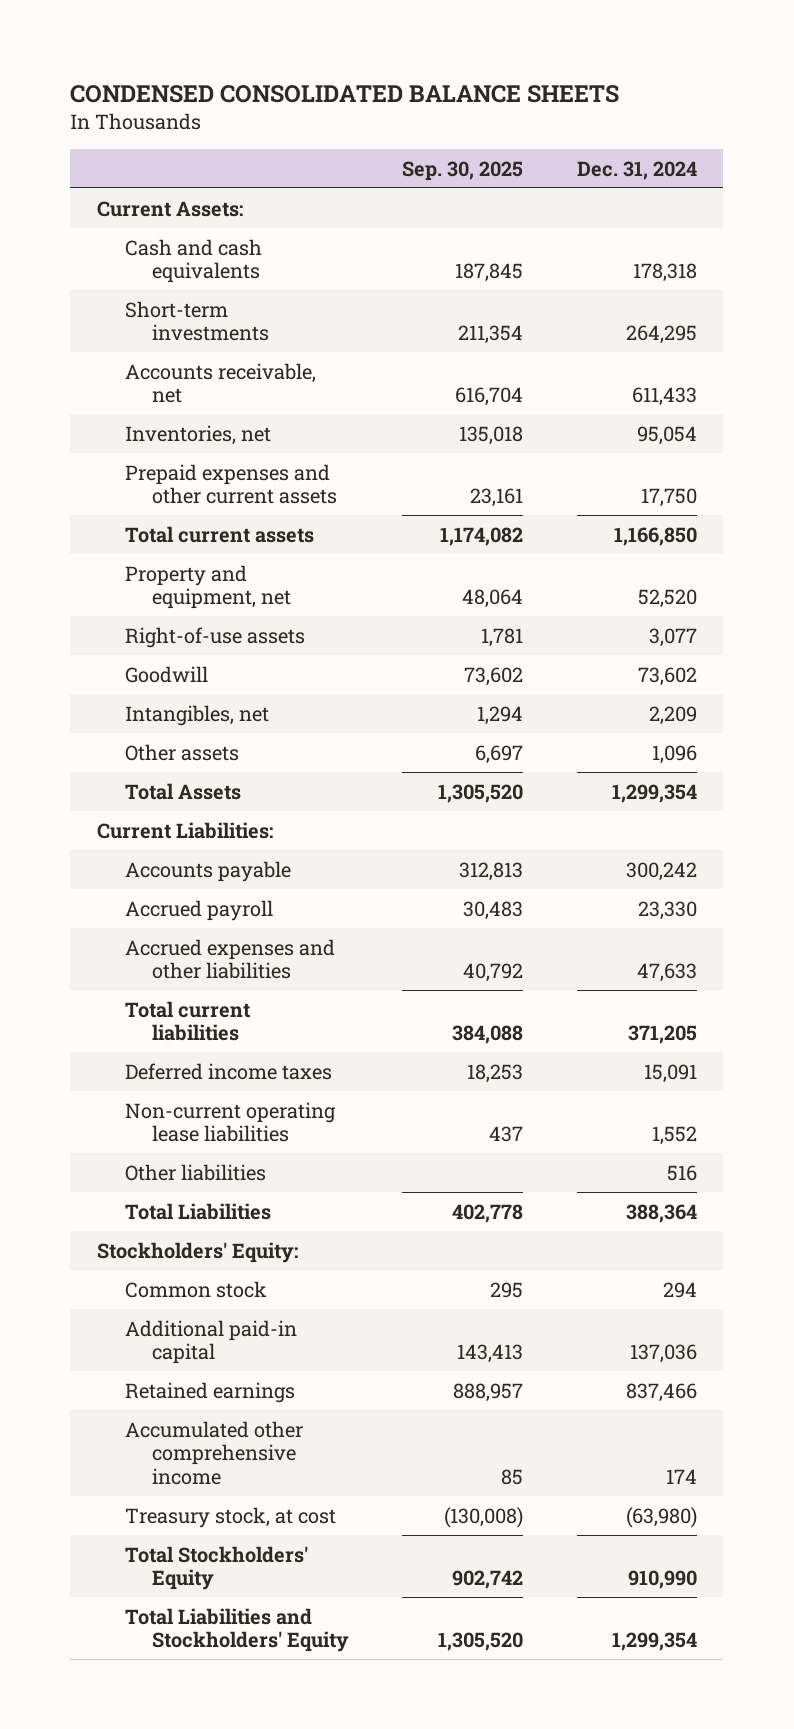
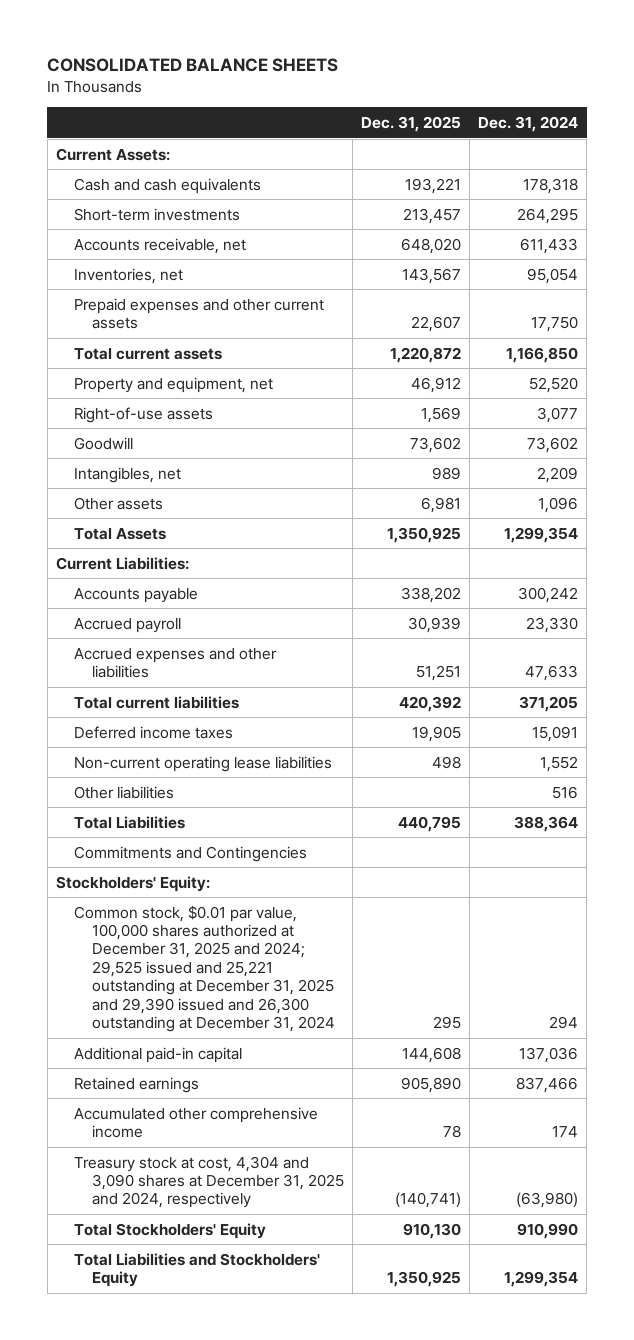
[70,84,620,103] CONDENSED CONSOLIDATED BALANCE SHEETS -> [47,57,339,72] CONSOLIDATED BALANCE SHEETS
[402,160,524,181] Sep. 30, 2025 -> none
none -> [361,115,462,132] Dec. 31, 2025
none -> [73,845,307,862] Commitments and Contingencies
[124,1280,267,1298] Common stock -> [73,904,336,1033] Common stock, $0.01 par value, 100,000 shares authorized at December 31, 2025 and 2024; 29,525 issued and 25,221 outstanding at December 31, 2025 and 29,390 issued and 26,300 outstanding at December 31, 2024
[124,1506,336,1528] Treasury stock, at cost -> [73,1155,345,1209] Treasury stock at cost, 4,304 and 3,090 shares at December 31, 2025 and 2024, respectively

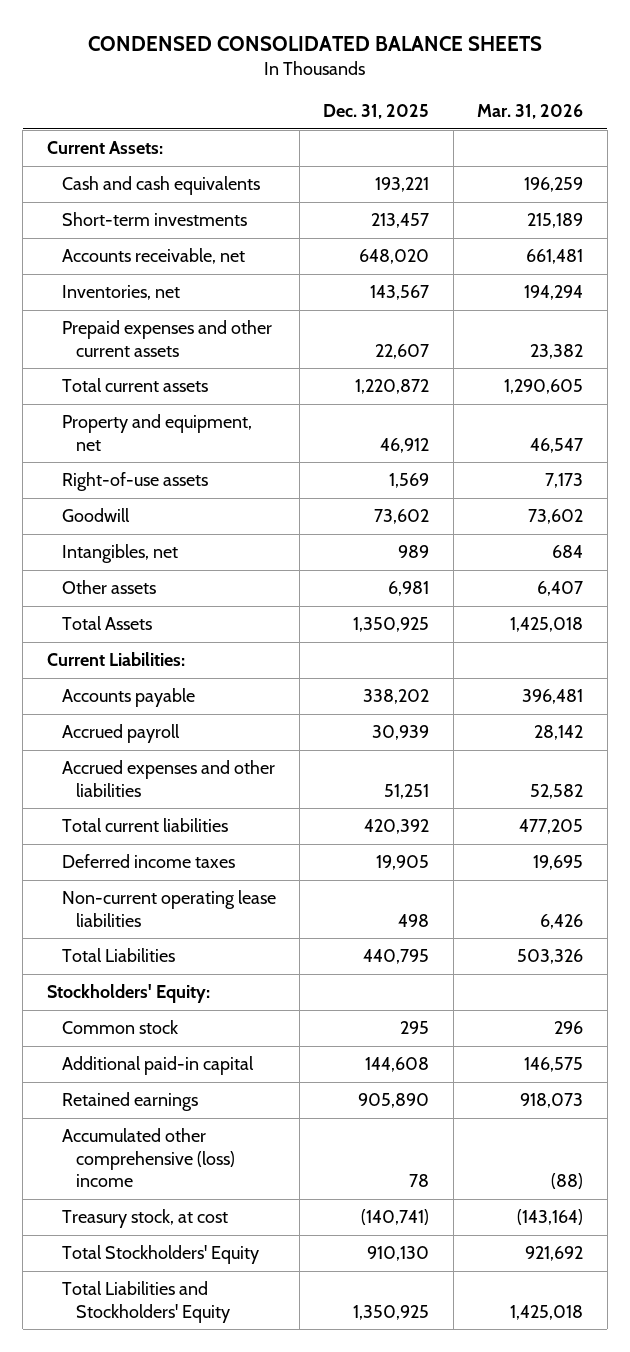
[47,57,339,72] CONSOLIDATED BALANCE SHEETS -> [88,35,543,51] CONDENSED CONSOLIDATED BALANCE SHEETS
[478,115,579,132] Dec. 31, 2024 -> none
none -> [477,104,584,120] Mar. 31, 2026
[73,785,174,799] Other liabilities -> none
[73,845,307,862] Commitments and Contingencies -> none
[73,904,336,1033] Common stock, $0.01 par value, 100,000 shares authorized at December 31, 2025 and 2024; 29,525 issued and 25,221 outstanding at December 31, 2025 and 29,390 issued and 26,300 outstanding at December 31, 2024 -> [61,1020,178,1035] Common stock
[73,1106,318,1139] Accumulated other comprehensive income -> [61,1128,236,1188] Accumulated other comprehensive (loss) income
[73,1155,345,1209] Treasury stock at cost, 4,304 and 3,090 shares at December 31, 2025 and 2024, respectively -> [61,1209,228,1229] Treasury stock, at cost

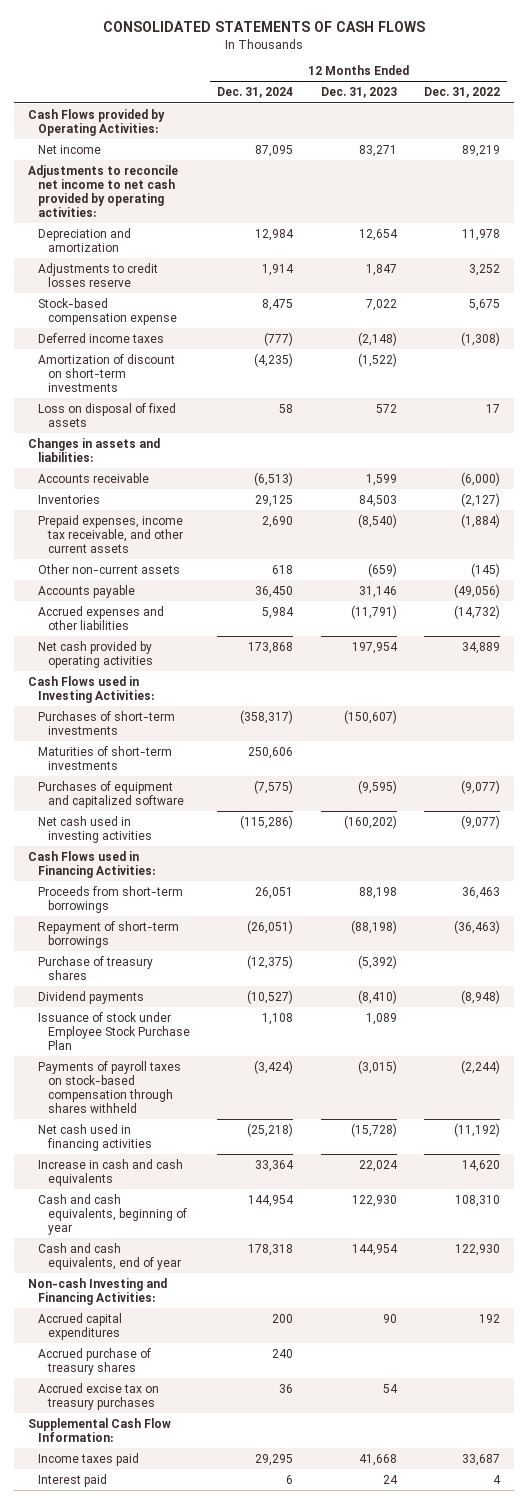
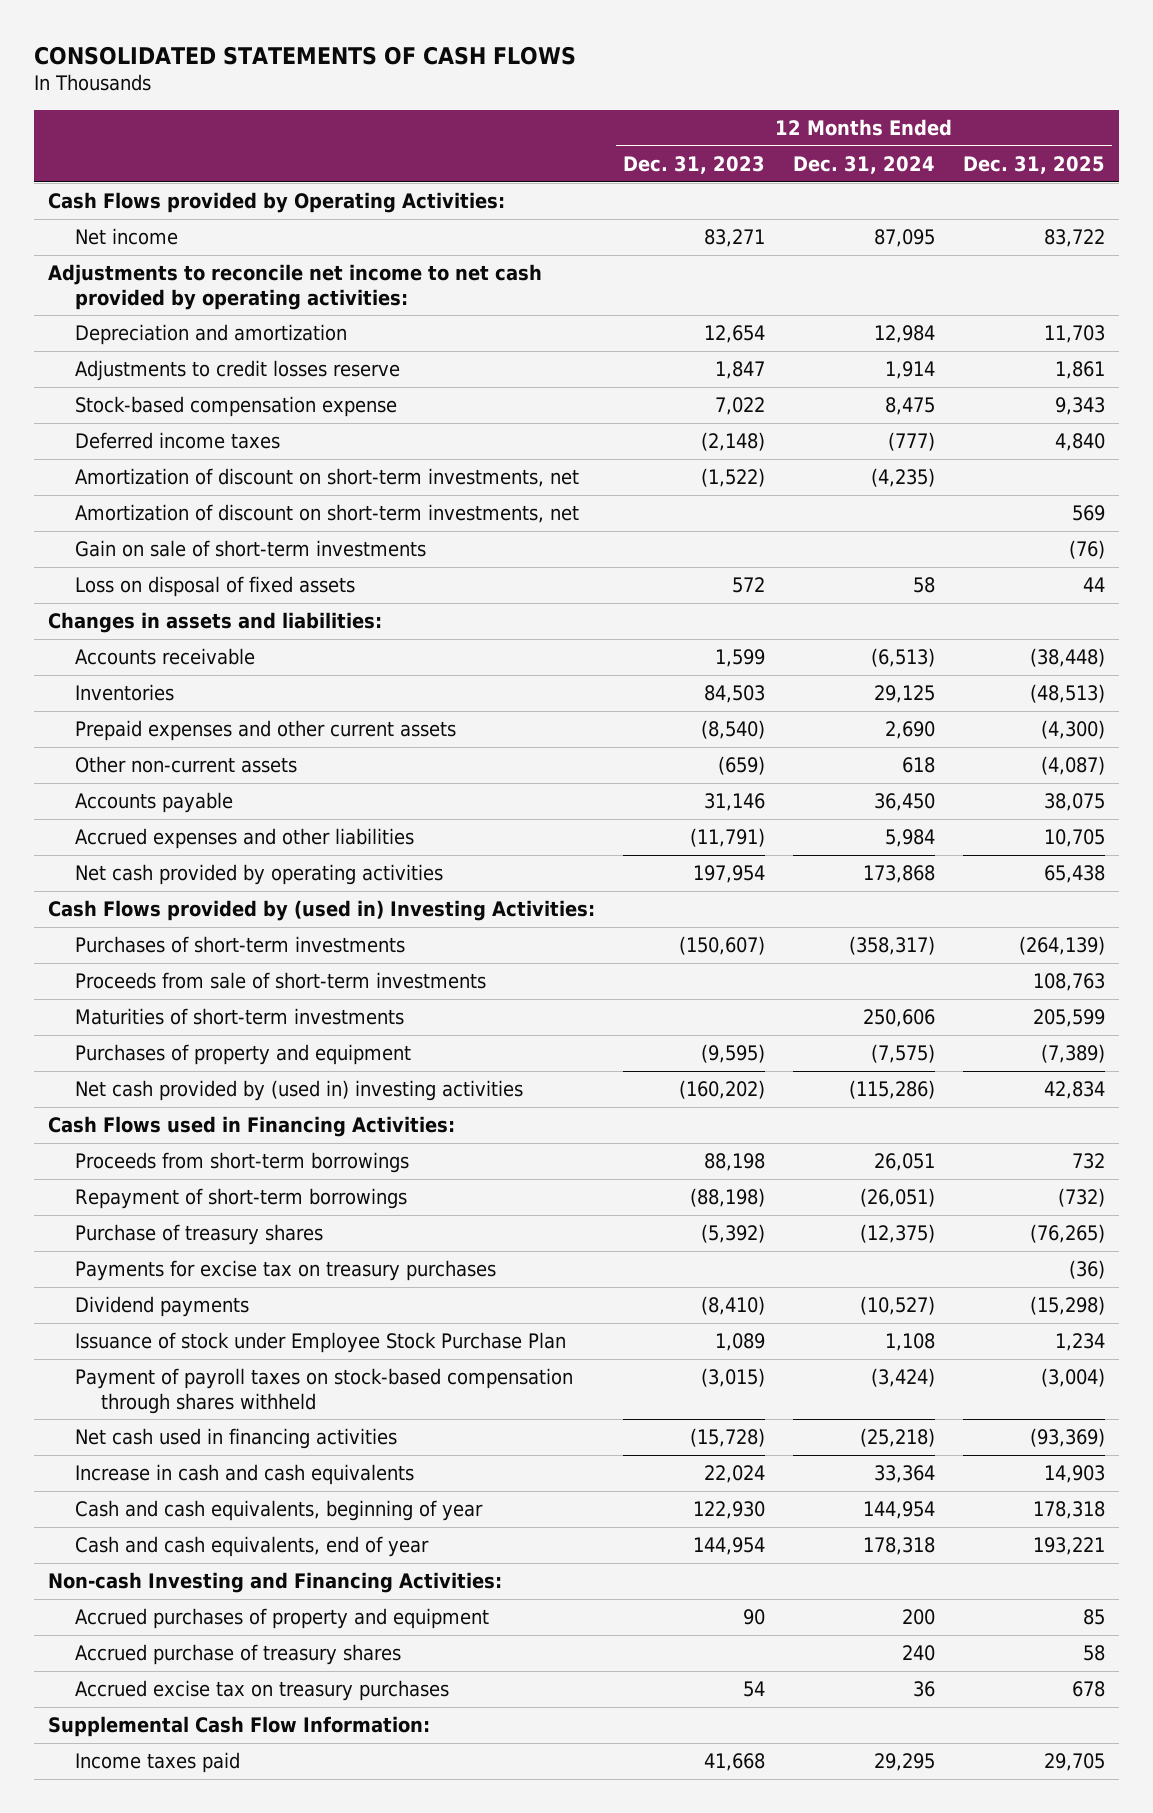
[424,87,501,99] Dec. 31, 2022 -> none
none -> [962,155,1105,174] Dec. 31, 2025
[37,353,175,392] Amortization of discount on short-term investments -> [74,468,579,488] Amortization of discount on short-term investments, net
none -> [74,504,579,524] Amortization of discount on short-term investments, net
none -> [74,540,426,558] Gain on sale of short-term investments
[37,514,183,553] Prepaid expenses, income tax receivable, and other current assets -> [74,720,456,742] Prepaid expenses and other current assets
[27,675,154,703] Cash Flows used in Investing Activities: -> [47,900,595,922] Cash Flows provided by (used in) Investing Activities:
none -> [74,972,486,990] Proceeds from sale of short-term investments
[37,780,184,808] Purchases of equipment and capitalized software -> [74,1044,411,1066] Purchases of property and equipment
[37,815,152,843] Net cash used in investing activities -> [74,1080,523,1102] Net cash provided by (used in) investing activities
none -> [74,1260,496,1282] Payments for excise tax on treasury purchases
[37,1060,181,1114] Payments of payroll taxes on stock-based compensation through shares withheld -> [74,1368,573,1414] Payment of payroll taxes on stock-based compensation through shares withheld
[37,1312,122,1340] Accrued capital expenditures -> [74,1608,489,1630] Accrued purchases of property and equipment
[37,1473,107,1487] Interest paid -> none

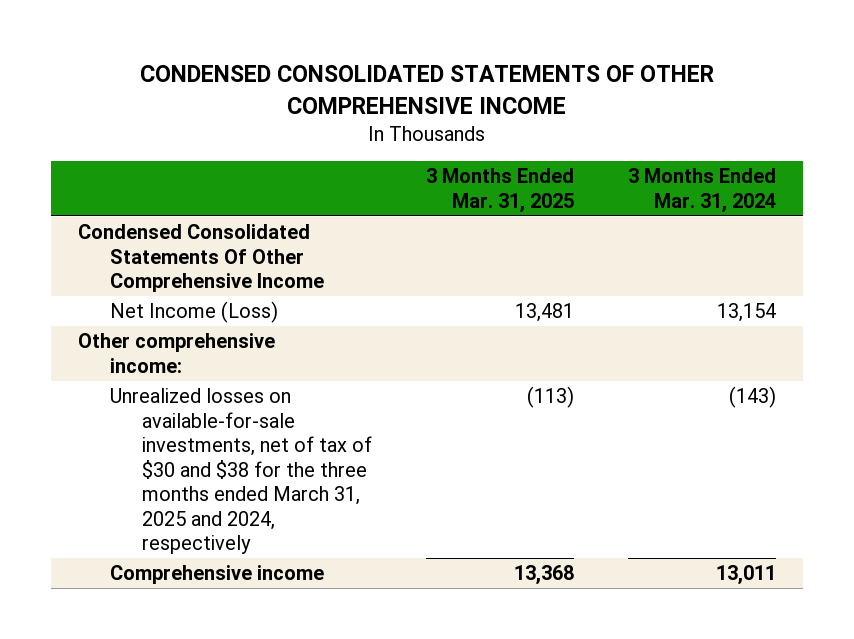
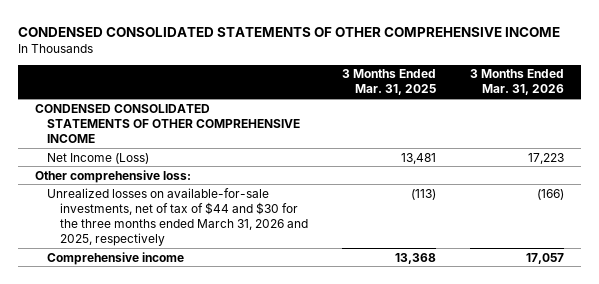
[627,168,776,213] 3 Months Ended Mar. 31, 2024 -> none
none -> [469,69,564,96] 3 Months Ended Mar. 31, 2026
[78,224,324,293] Condensed Consolidated Statements Of Other Comprehensive Income -> [35,103,301,144] CONDENSED CONSOLIDATED STATEMENTS OF OTHER COMPREHENSIVE INCOME
[78,333,276,373] Other comprehensive income: -> [35,169,192,183] Other comprehensive loss:
[109,388,372,555] Unrealized losses on available-for-sale investments, net of tax of $30 and $38 for the three months ended March 31, 2025 and 2024, respectively -> [47,187,308,247] Unrealized losses on available-for-sale investments, net of tax of $44 and $30 for the three months ended March 31, 2026 and 2025, respectively

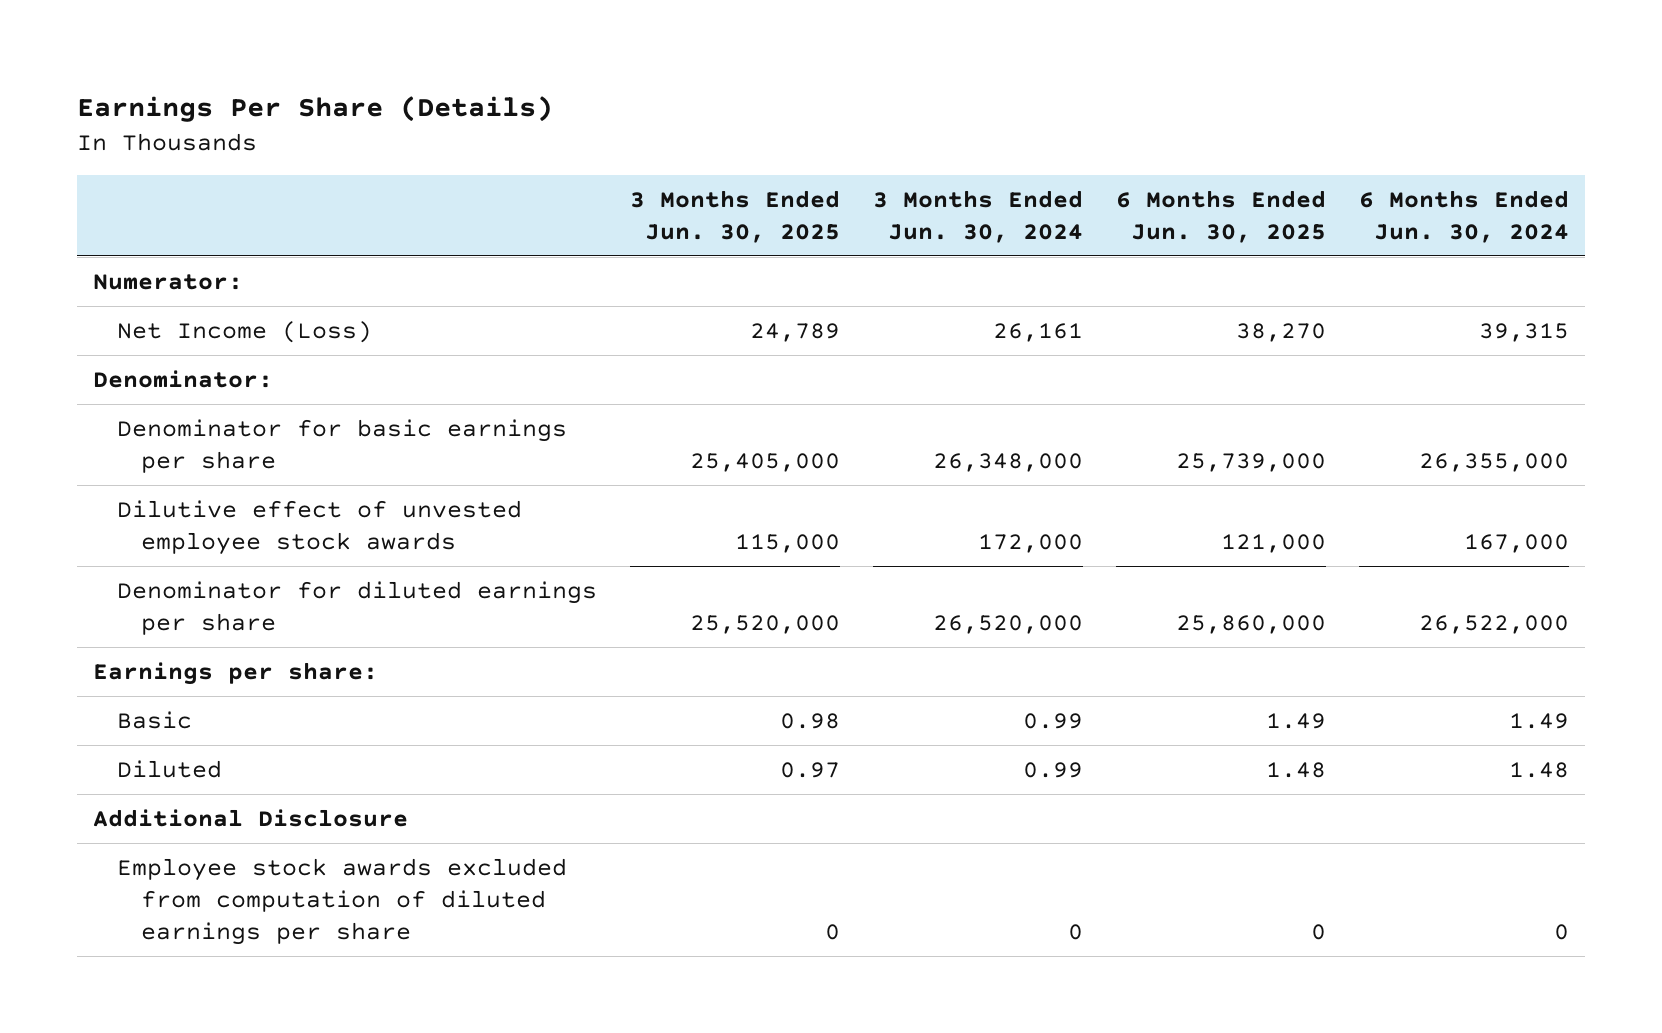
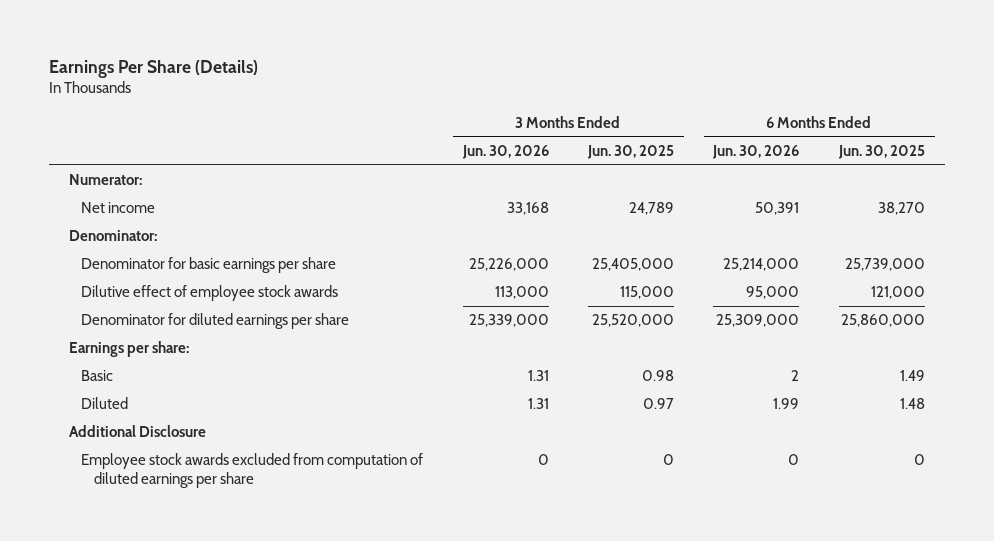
[872,189,1083,243] 3 Months Ended Jun. 30, 2024 -> none
[1358,189,1569,243] 6 Months Ended Jun. 30, 2024 -> none
none -> [461,144,549,159] Jun. 30, 2026
none -> [712,144,800,159] Jun. 30, 2026
[116,320,372,343] Net Income (Loss) -> [81,202,156,214] Net income
[116,499,522,555] Dilutive effect of unvested employee stock awards -> [81,285,339,302] Dilutive effect of employee stock awards

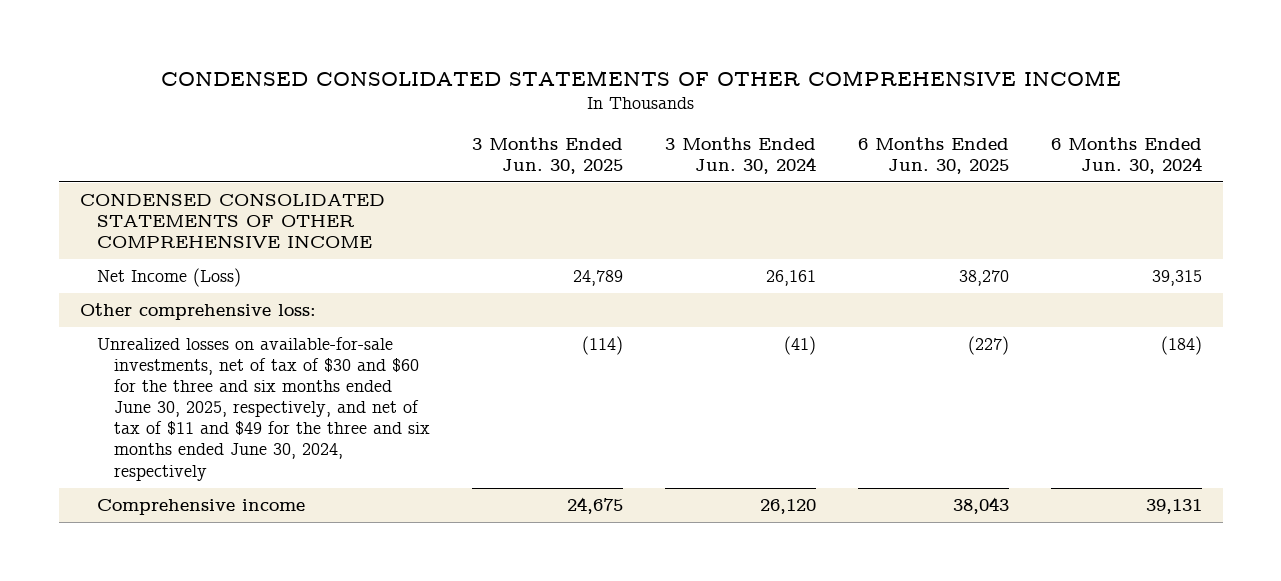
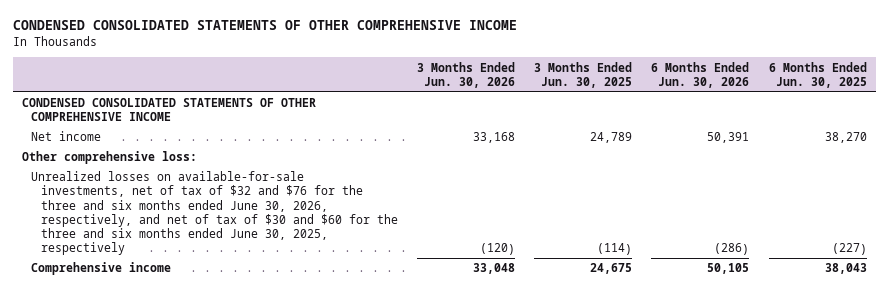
[664,136,816,174] 3 Months Ended Jun. 30, 2024 -> none
[1050,136,1202,174] 6 Months Ended Jun. 30, 2024 -> none
none -> [416,61,515,88] 3 Months Ended Jun. 30, 2026
none -> [651,61,750,88] 6 Months Ended Jun. 30, 2026
[96,268,241,288] Net Income (Loss) -> [31,131,102,142] Net income
[96,337,430,481] Unrealized losses on available-for-sale investments, net of tax of $30 and $60 for the three and six months ended June 30, 2025, respectively, and net of tax of $11 and $49 for the three and six months ended June 30, 2024, respectively -> [31,171,398,256] Unrealized losses on available-for-sale investments, net of tax of $32 and $76 for the three and six months ended June 30, 2026, respectively, and net of tax of $30 and $60 for the three and six months ended June 30, 2025, respectively

